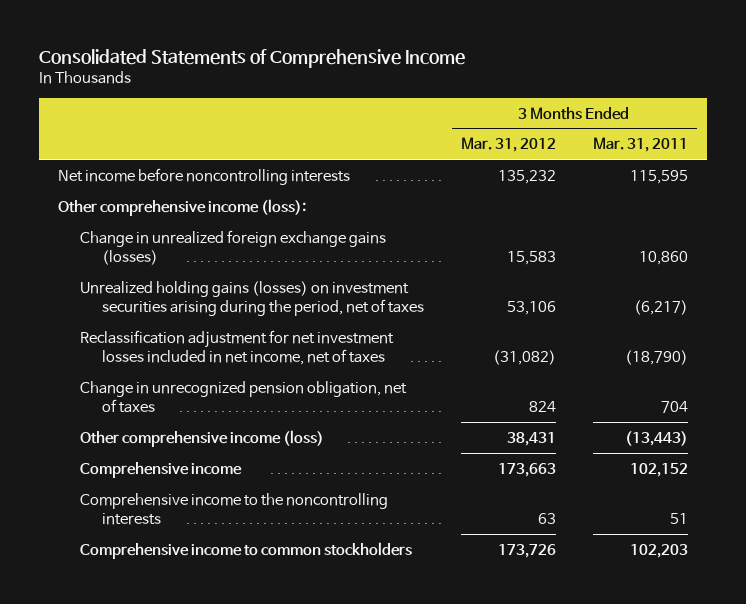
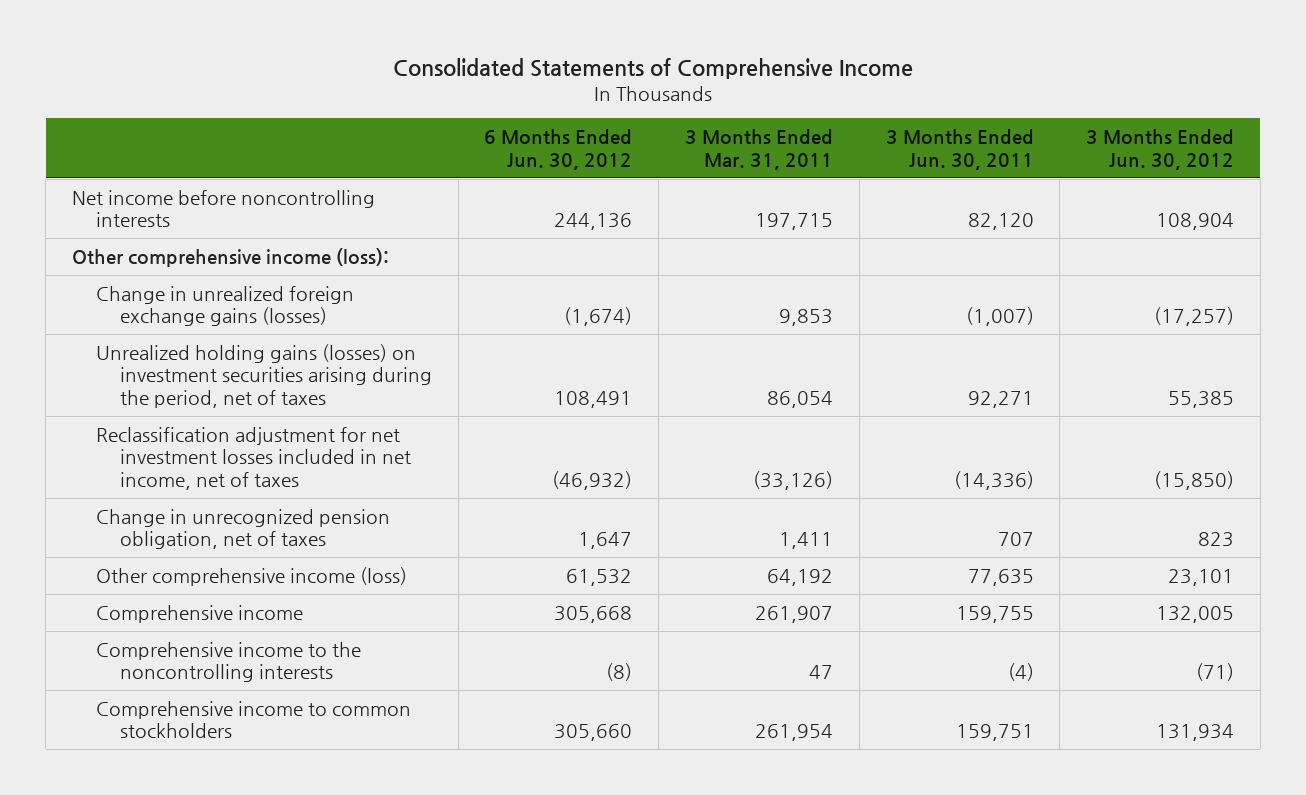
[460,137,556,153] Mar. 31, 2012 -> none
none -> [484,129,633,170] 6 Months Ended Jun. 30, 2012
none -> [885,129,1034,170] 3 Months Ended Jun. 30, 2011
none -> [1086,129,1235,170] 3 Months Ended Jun. 30, 2012
[630,169,689,184] 115,595 -> [755,213,834,231] 197,715
[639,251,689,266] 10,860 -> [779,309,834,327] 9,853
[634,300,689,316] (6,217) -> [767,390,834,408] 86,054
[625,350,689,366] (18,790) -> [753,470,834,490] (33,126)
[661,401,689,414] 704 -> [779,532,834,550] 1,411
[625,430,689,446] (13,443) -> [767,568,834,586] 64,192
[630,462,689,477] 102,152 -> [755,605,834,623] 261,907
[670,513,689,525] 51 -> [809,665,834,680] 47
[630,543,689,558] 102,203 -> [755,724,834,742] 261,954

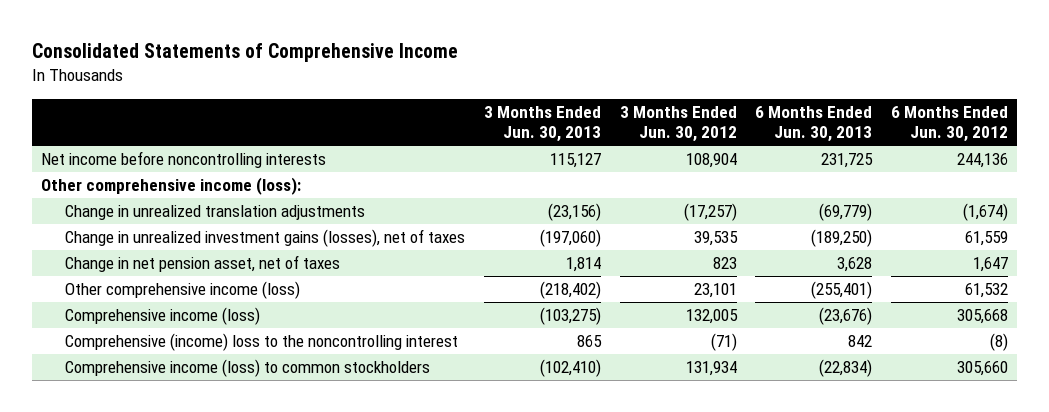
[685,129,834,170] 3 Months Ended Mar. 31, 2011 -> none
[885,129,1034,170] 3 Months Ended Jun. 30, 2011 -> none
none -> [484,105,602,143] 3 Months Ended Jun. 30, 2013
none -> [755,105,873,143] 6 Months Ended Jun. 30, 2013
[96,426,411,490] Reclassification adjustment for net investment losses included in net income, net of taxes -> none
[96,285,355,327] Change in unrealized foreign exchange gains (losses) -> [65,204,366,220] Change in unrealized translation adjustments
[96,343,432,408] Unrealized holding gains (losses) on investment securities arising during the period, net of taxes -> [65,228,466,247] Change in unrealized investment gains (losses), net of taxes
[554,390,633,408] 108,491 -> [964,230,1008,246] 61,559
[1168,390,1235,408] 55,385 -> [693,230,738,246] 39,535
[96,508,391,550] Change in unrecognized pension obligation, net of taxes -> [65,254,341,272] Change in net pension asset, net of taxes
[96,604,304,623] Comprehensive income -> [65,306,261,325] Comprehensive income (loss)
[96,641,362,683] Comprehensive income to the noncontrolling interests -> [65,332,459,351] Comprehensive (income) loss to the noncontrolling interest
[96,700,412,739] Comprehensive income to common stockholders -> [65,358,431,377] Comprehensive income (loss) to common stockholders

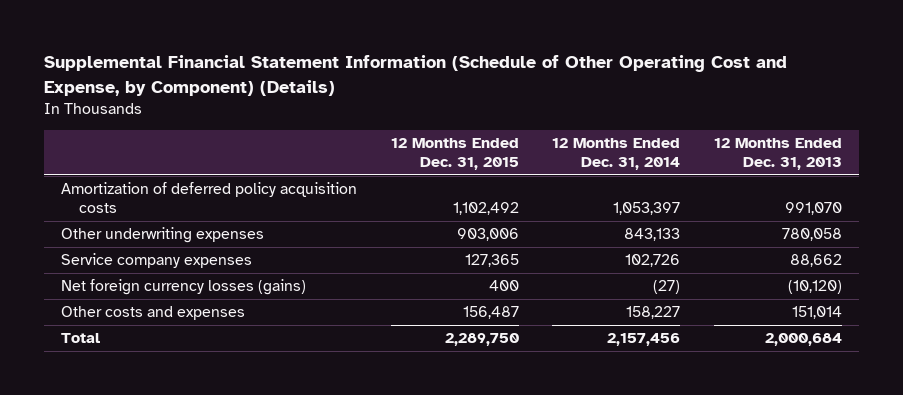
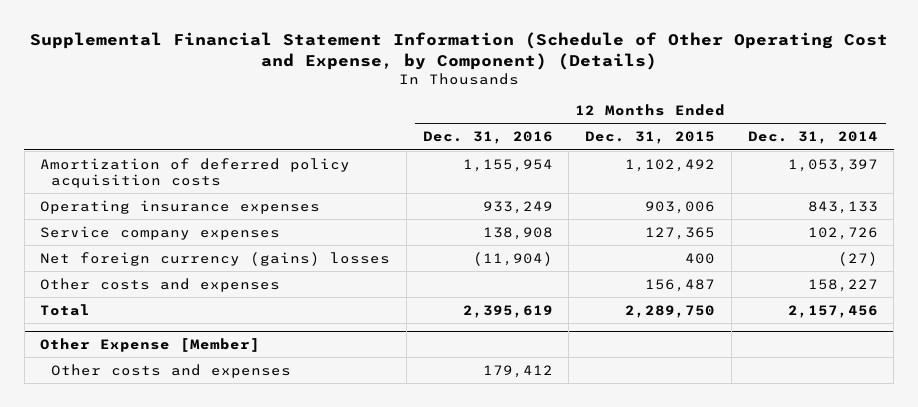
[714,138,843,171] 12 Months Ended Dec. 31, 2013 -> none
none -> [422,131,553,145] Dec. 31, 2016
[60,227,264,244] Other underwriting expenses -> [40,199,321,214] Operating insurance expenses
[60,279,306,296] Net foreign currency losses (gains) -> [40,251,391,266] Net foreign currency (gains) losses
none -> [40,337,261,352] Other Expense [Member]
none -> [50,363,291,378] Other costs and expenses

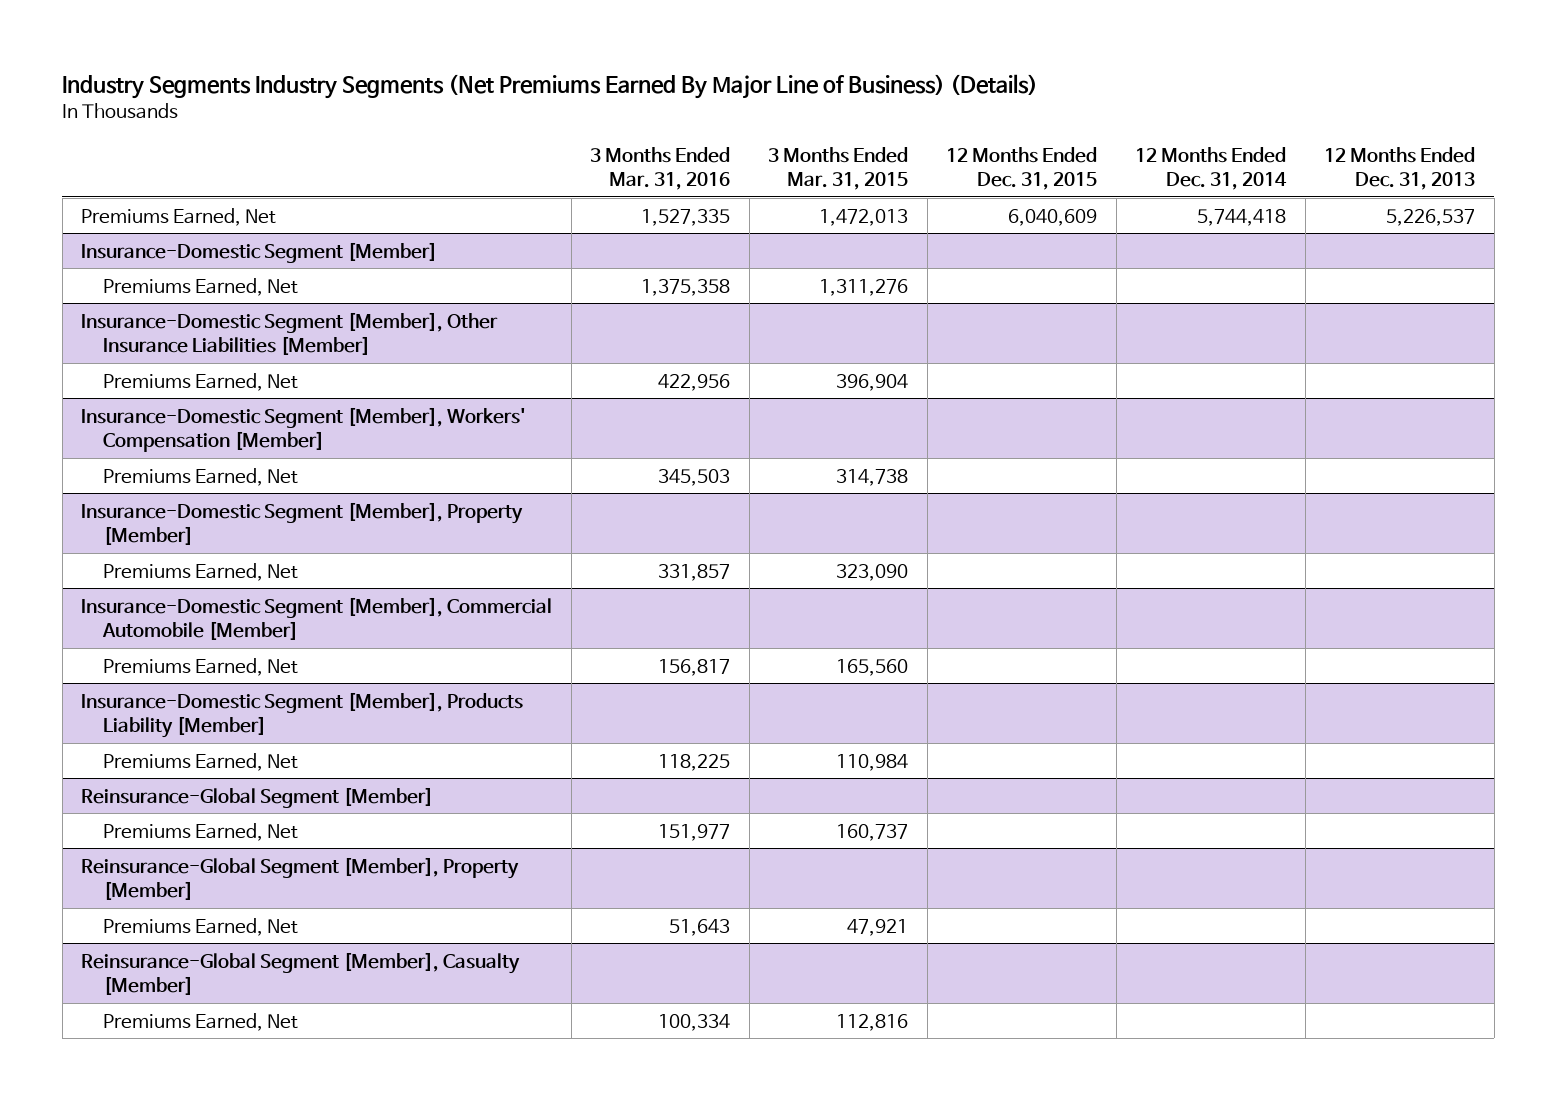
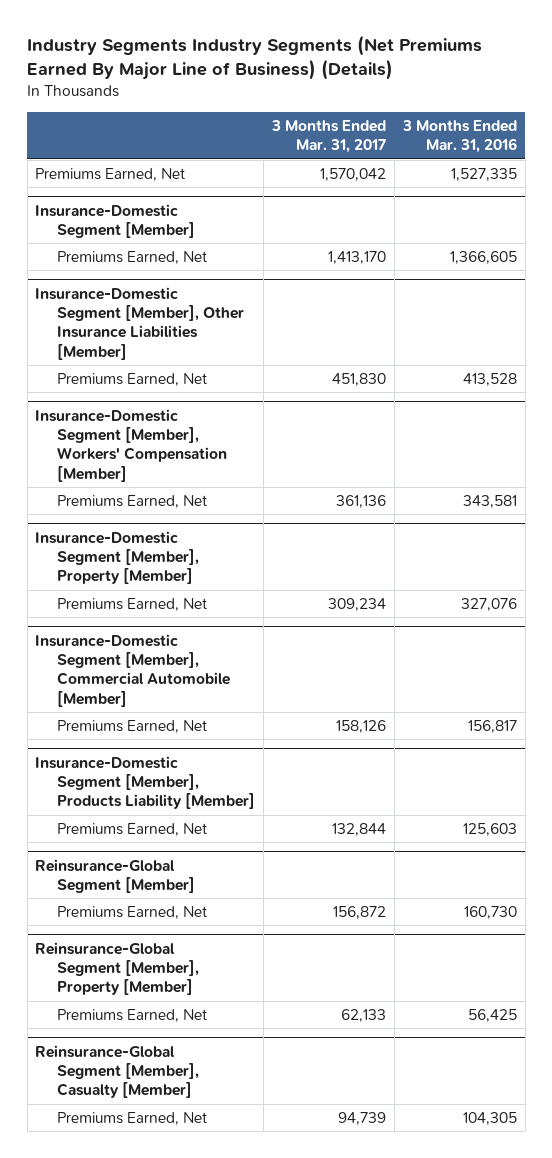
[768,146,909,191] 3 Months Ended Mar. 31, 2015 -> none
[946,146,1098,191] 12 Months Ended Dec. 31, 2015 -> none
[1135,146,1288,191] 12 Months Ended Dec. 31, 2014 -> none
[1324,146,1476,191] 12 Months Ended Dec. 31, 2013 -> none
none -> [271,119,387,154] 3 Months Ended Mar. 31, 2017
[641,278,731,296] 1,375,358 -> [449,250,517,264] 1,366,605
[658,373,731,391] 422,956 -> [462,372,517,386] 413,528
[658,468,731,486] 345,503 -> [462,494,517,508] 343,581
[658,563,731,581] 331,857 -> [460,597,517,611] 327,076
[658,753,731,771] 118,225 -> [462,822,517,836] 125,603
[658,823,731,841] 151,977 -> [463,905,517,919] 160,730
[669,918,731,936] 51,643 -> [467,1008,517,1022] 56,425
[658,1013,731,1031] 100,334 -> [462,1111,517,1125] 104,305

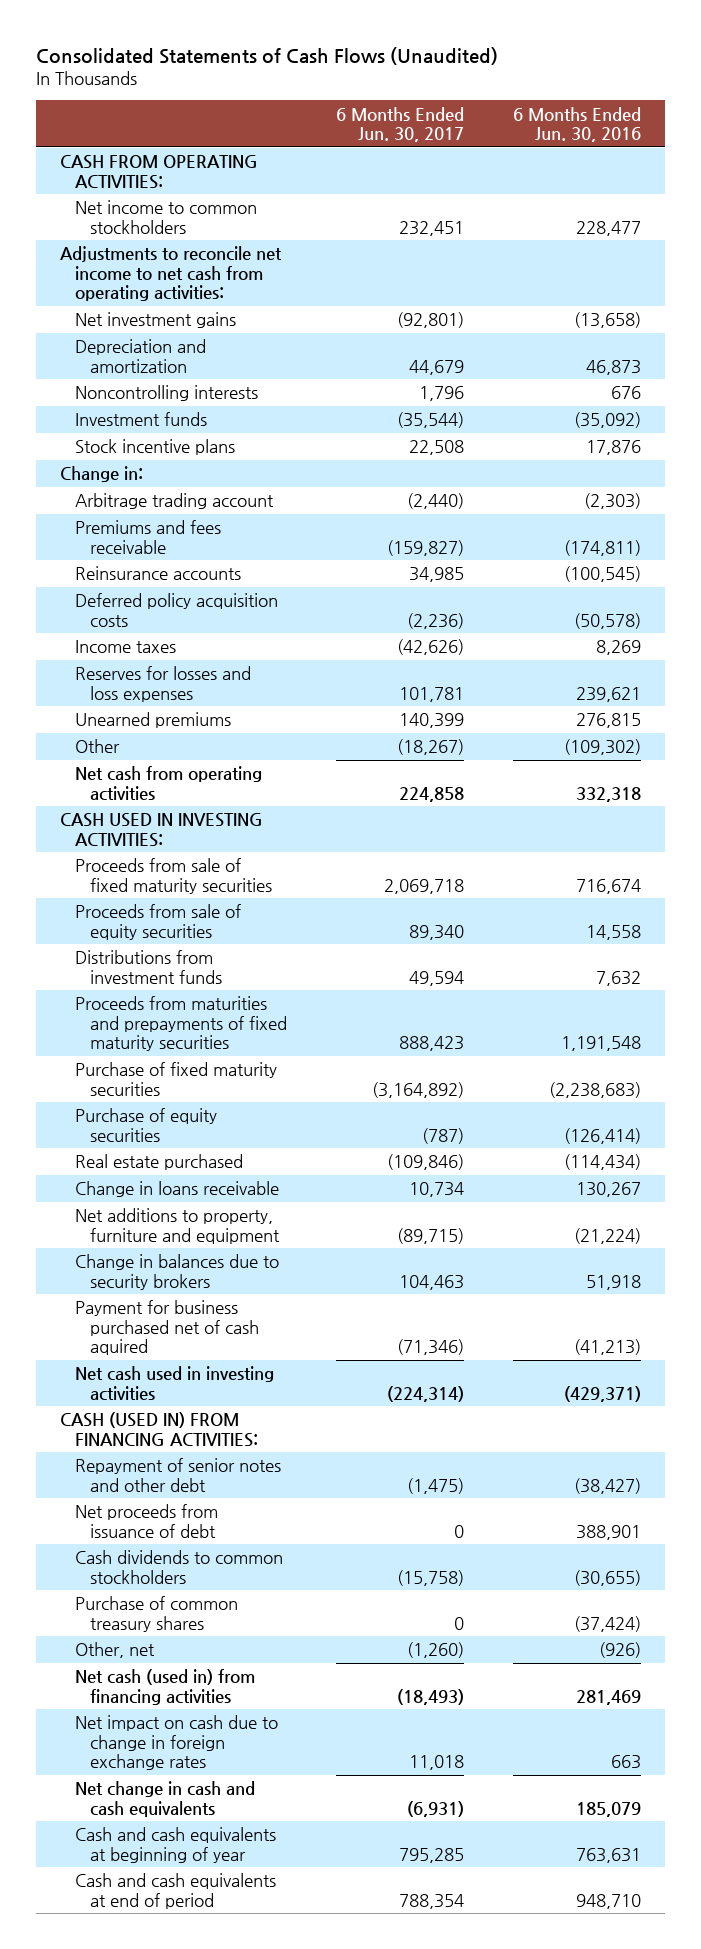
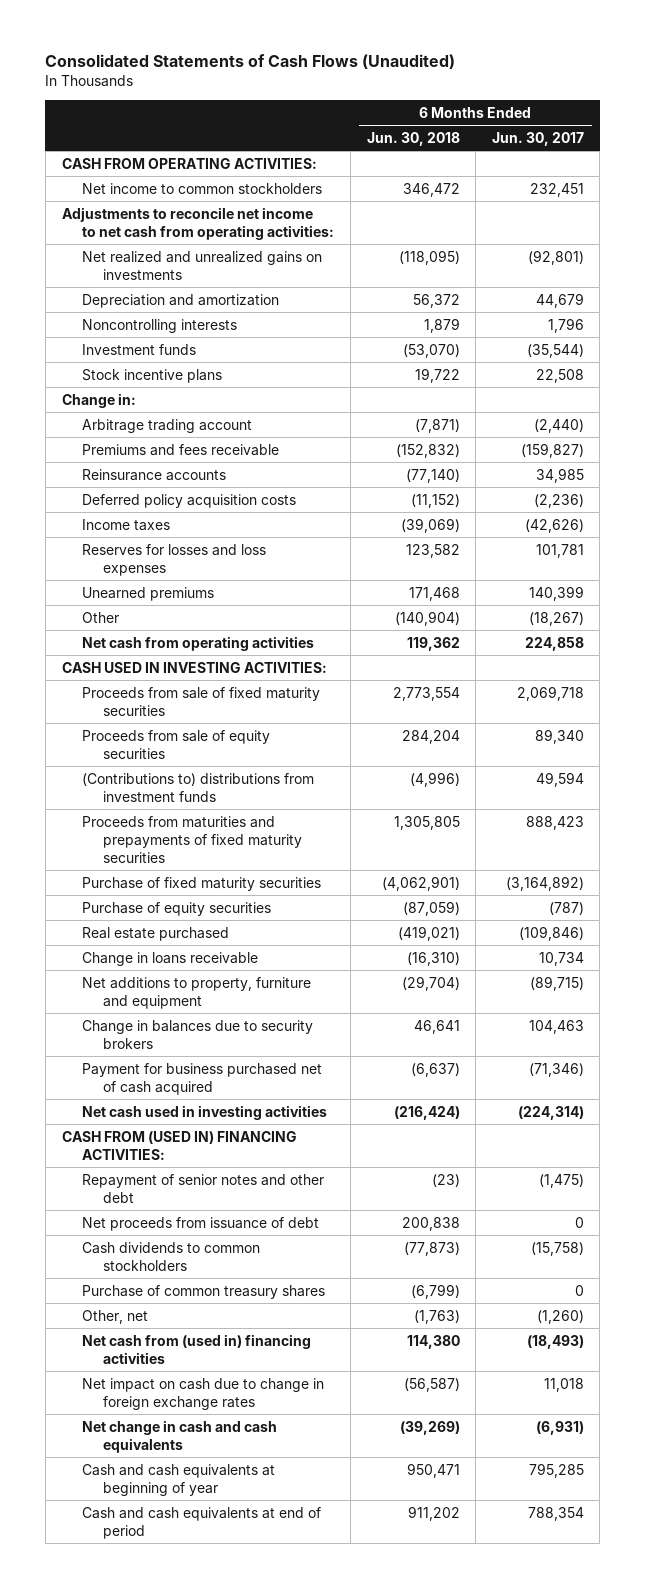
[512,106,641,142] 6 Months Ended Jun. 30, 2016 -> none
none -> [366,131,460,146] Jun. 30, 2018
[75,312,237,329] Net investment gains -> [82,250,323,280] Net realized and unrealized gains on investments
[75,950,222,984] Distributions from investment funds -> [82,772,315,802] (Contributions to) distributions from investment funds
[75,1300,259,1355] Payment for business purchased net of cash aquired -> [82,1062,323,1095] Payment for business purchased net of cash acquired
[60,1412,259,1447] CASH (USED IN) FROM FINANCING ACTIVITIES: -> [61,1130,297,1160] CASH FROM (USED IN) FINANCING ACTIVITIES:
[75,1669,256,1705] Net cash (used in) from financing activities -> [82,1333,312,1364] Net cash from (used in) financing activities

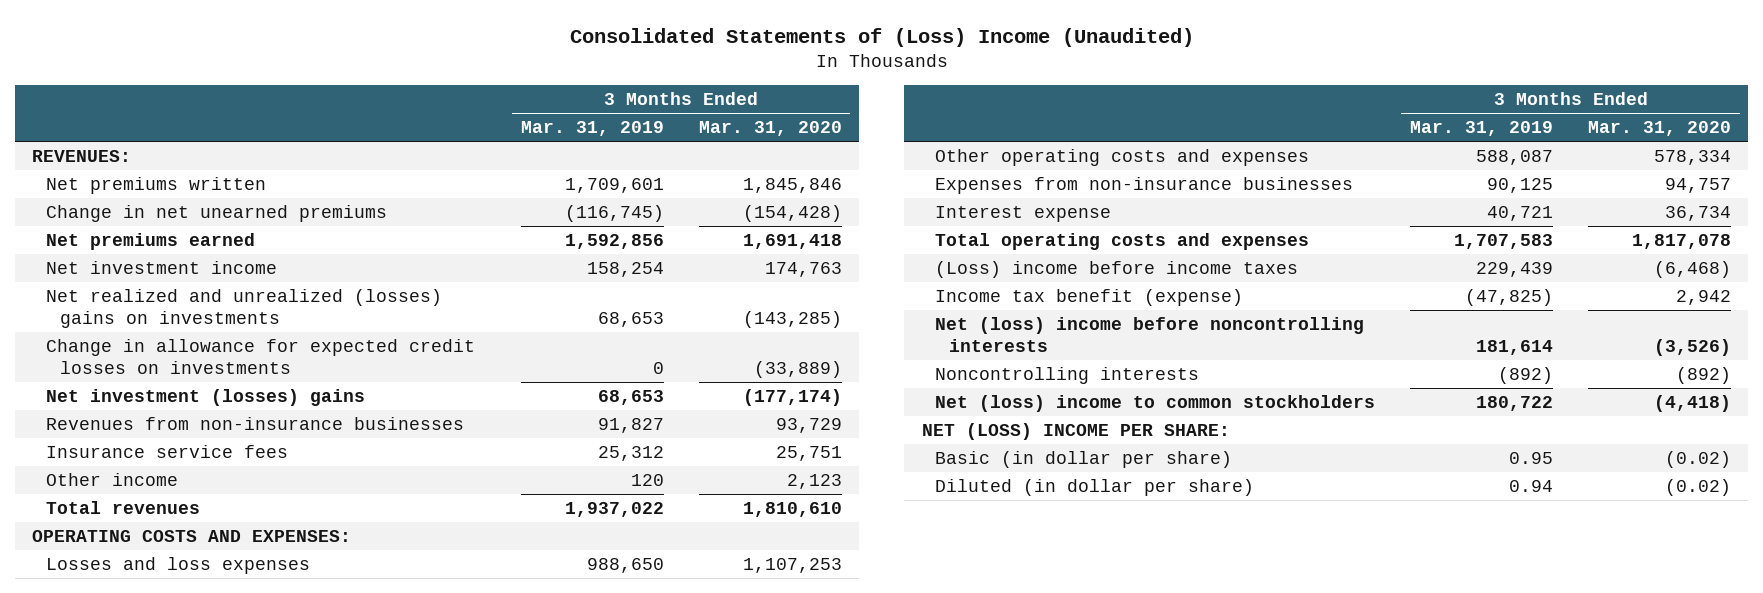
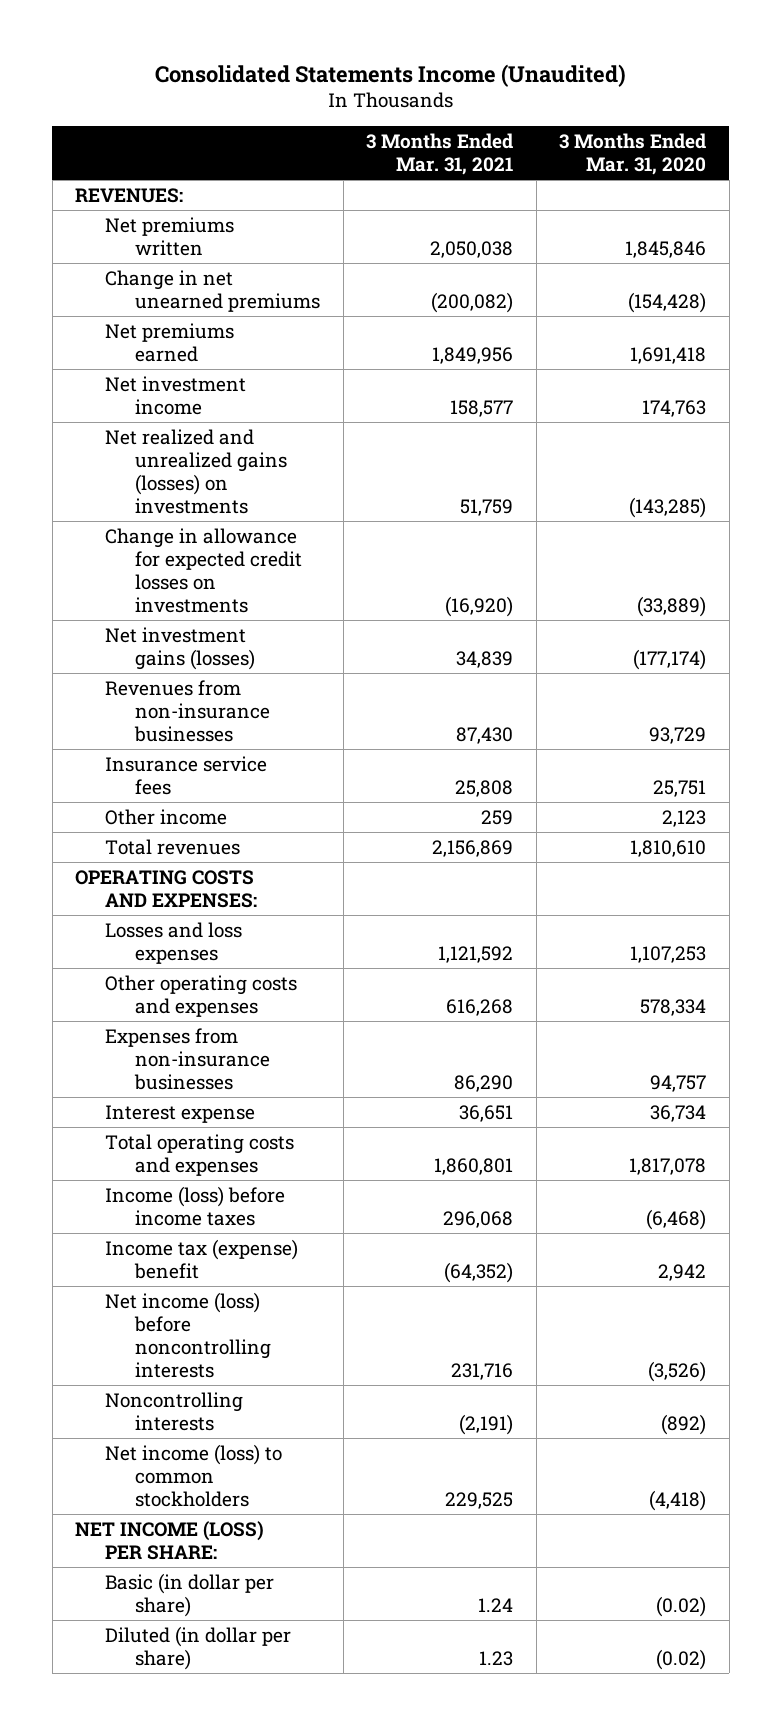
[569,27,1194,47] Consolidated Statements of (Loss) Income (Unaudited) -> [154,63,626,87] Consolidated Statements Income (Unaudited)
[520,121,664,137] Mar. 31, 2019 -> none
none -> [366,133,514,176] 3 Months Ended Mar. 31, 2021
[46,288,443,328] Net realized and unrealized (losses) gains on investments -> [105,428,288,515] Net realized and unrealized gains (losses) on investments
[46,388,366,406] Net investment (losses) gains -> [105,626,256,670] Net investment gains (losses)
[935,260,1299,278] (Loss) income before income taxes -> [105,1185,286,1226] Income (loss) before income taxes
[935,288,1244,306] Income tax benefit (expense) -> [105,1238,299,1279] Income tax (expense) benefit
[935,316,1365,352] Net (loss) income before noncontrolling interests -> [105,1291,272,1379] Net income (loss) before noncontrolling interests
[935,394,1376,412] Net (loss) income to common stockholders -> [105,1443,283,1507] Net income (loss) to common stockholders
[921,422,1230,440] NET (LOSS) INCOME PER SHARE: -> [75,1520,265,1560] NET INCOME (LOSS) PER SHARE:

